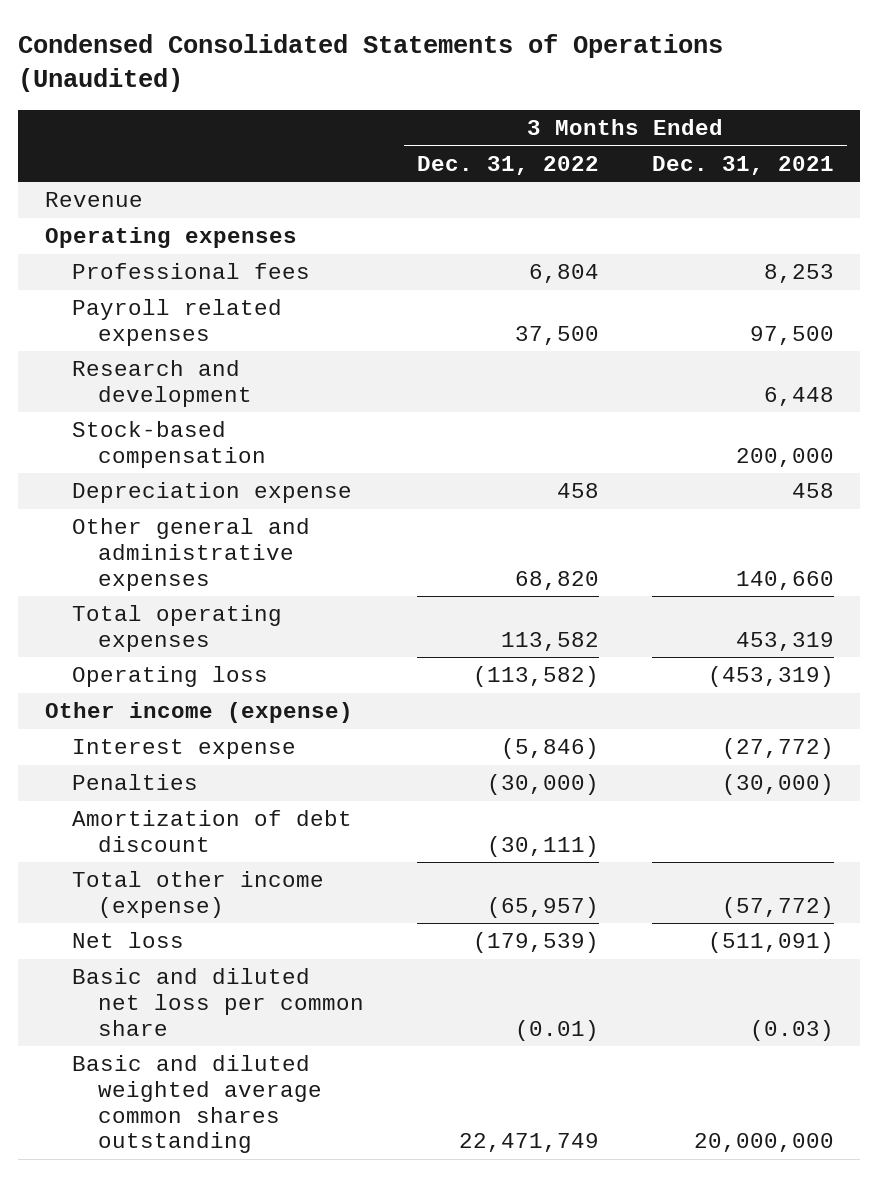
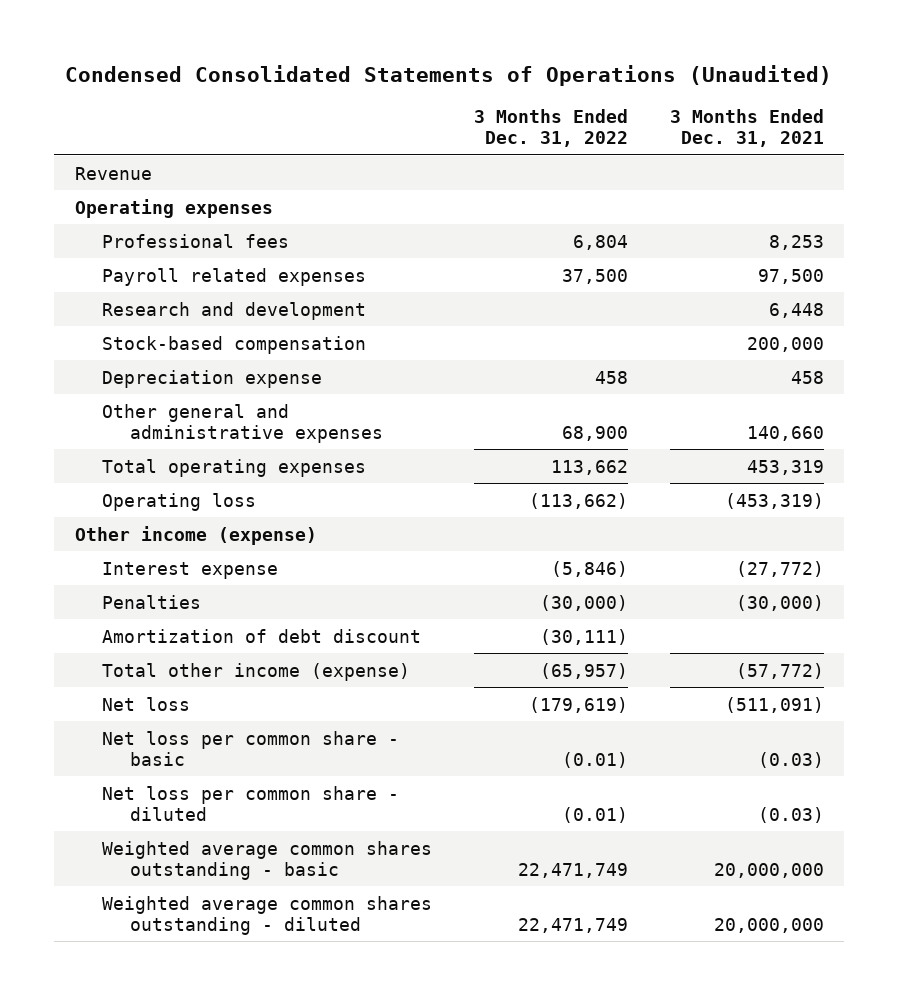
[515,570,600,590] 68,820 -> [561,425,628,441] 68,900
[501,631,600,651] 113,582 -> [550,459,628,475] 113,662
[473,666,600,688] (113,582) -> [528,492,628,509] (113,662)
[473,932,600,954] (179,539) -> [528,696,628,713] (179,619)
[71,968,365,1036] Basic and diluted net loss per common share -> [102,730,400,766] Net loss per common share - basic
none -> [102,785,400,821] Net loss per common share - diluted
[71,1055,323,1154] Basic and diluted weighted average common shares outstanding -> [102,840,433,880] Weighted average common shares outstanding - basic
none -> [102,895,433,935] Weighted average common shares outstanding - diluted

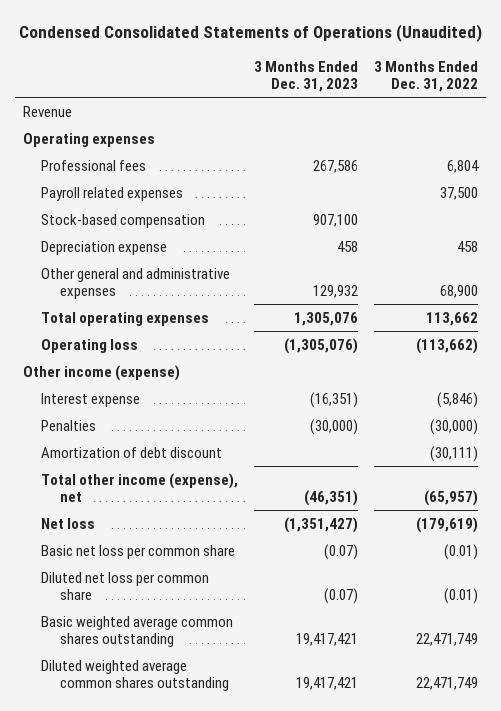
[669,109,824,148] 3 Months Ended Dec. 31, 2021 -> none
none -> [254,61,359,93] 3 Months Ended Dec. 31, 2023
[102,301,367,320] Research and development -> none
[102,662,411,681] Total other income (expense) -> [41,472,239,502] Total other income (expense), net
[102,730,400,766] Net loss per common share - basic -> [41,544,236,559] Basic net loss per common share
[102,785,400,821] Net loss per common share - diluted -> [41,571,210,600] Diluted net loss per common share
[102,840,433,880] Weighted average common shares outstanding - basic -> [41,615,234,647] Basic weighted average common shares outstanding
[102,895,433,935] Weighted average common shares outstanding - diluted -> [41,659,229,691] Diluted weighted average common shares outstanding

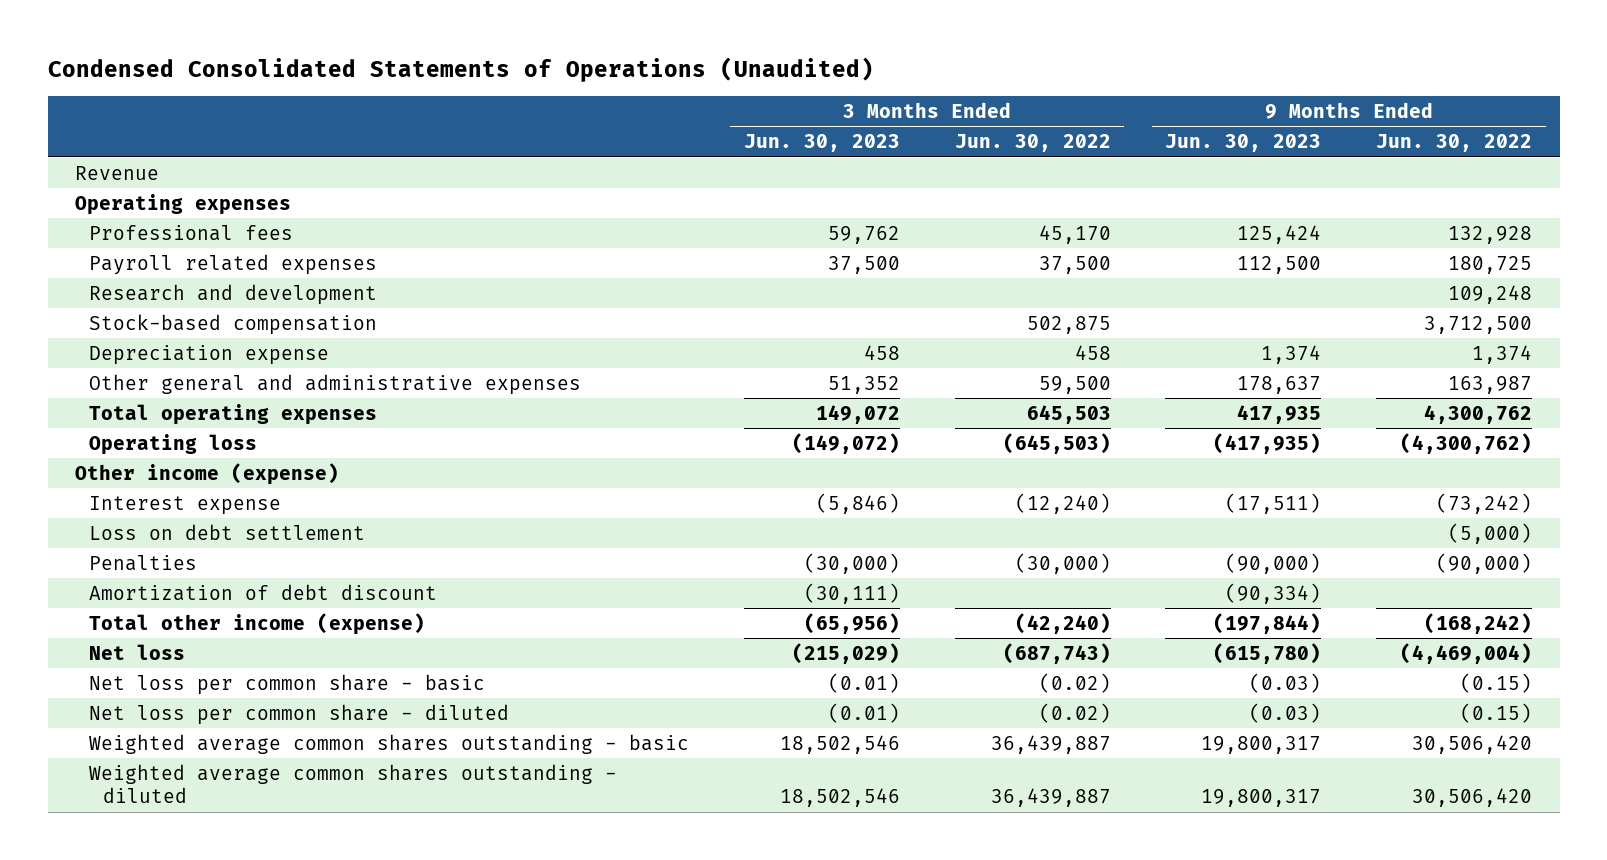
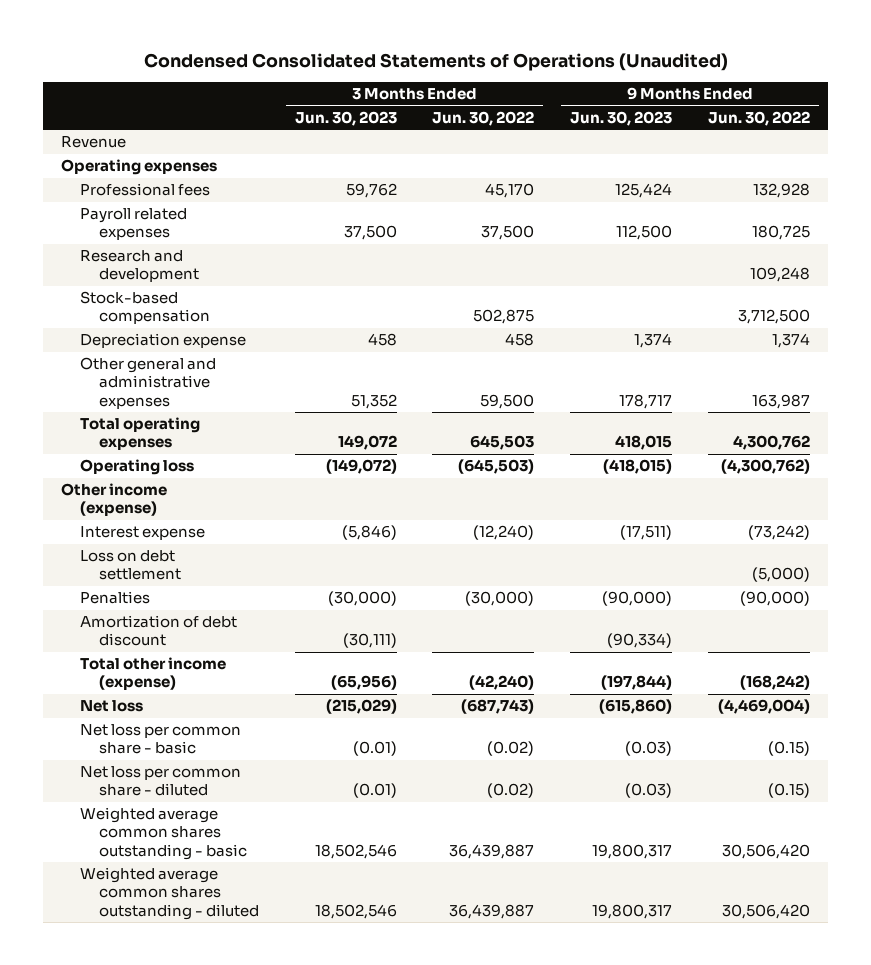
[1237,375,1322,394] 178,637 -> [619,393,673,409] 178,717
[1237,404,1322,424] 417,935 -> [615,435,673,451] 418,015
[1213,432,1322,454] (417,935) -> [603,459,673,475] (418,015)
[1213,642,1322,664] (615,780) -> [599,699,673,715] (615,860)

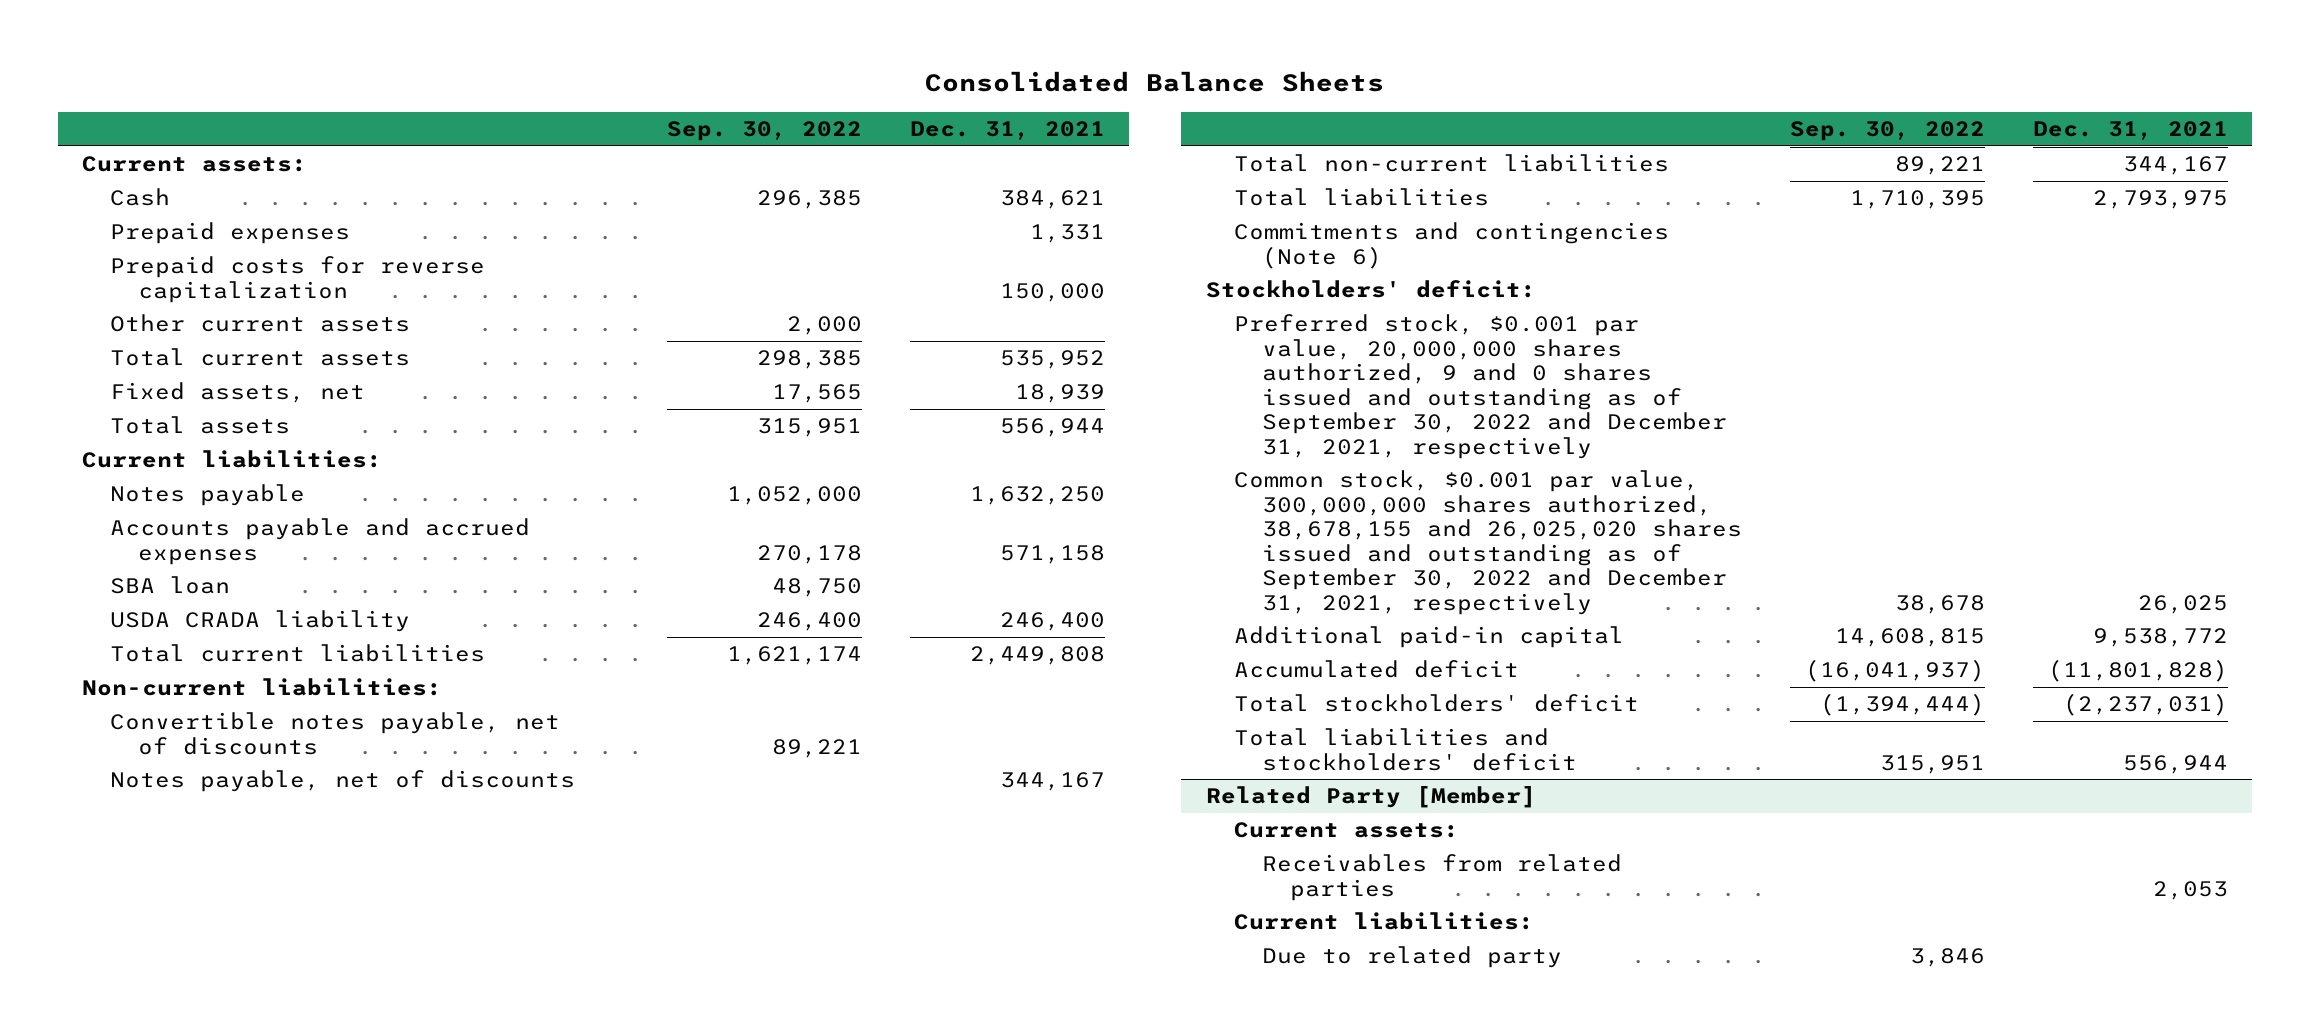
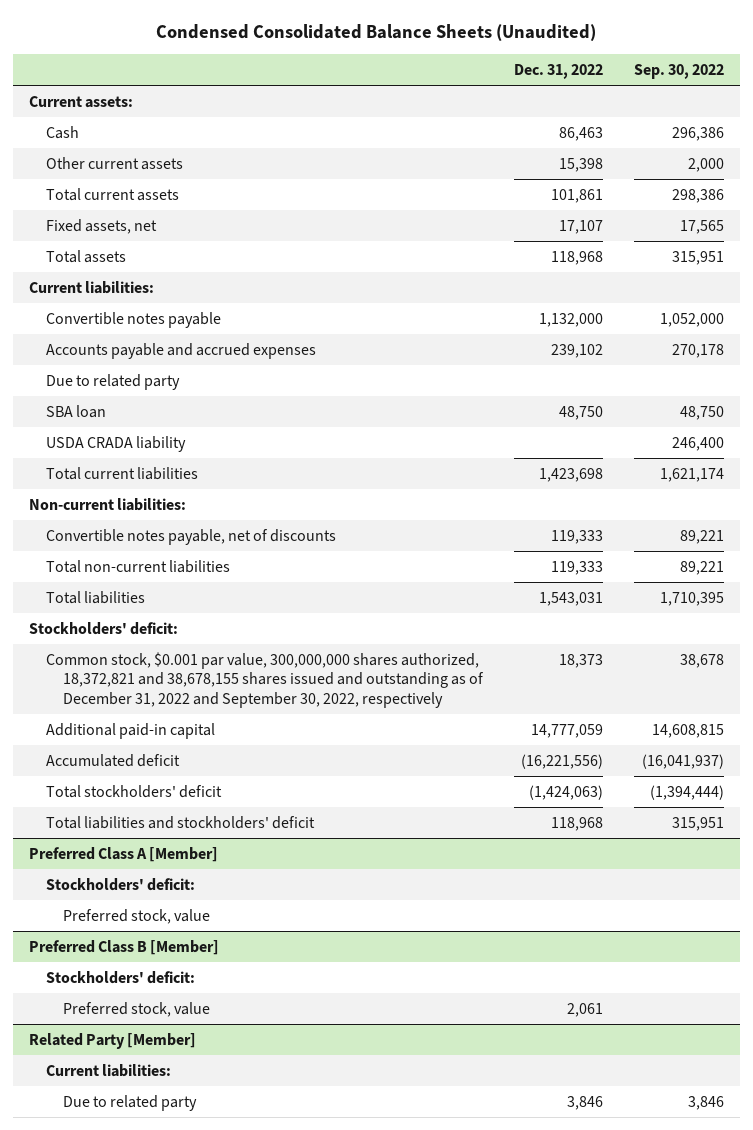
[925,70,1385,92] Consolidated Balance Sheets -> [156,24,597,42] Condensed Consolidated Balance Sheets (Unaudited)
[910,120,1106,140] Dec. 31, 2021 -> none
none -> [514,63,604,79] Dec. 31, 2022
[110,222,351,245] Prepaid expenses -> none
[110,256,486,303] Prepaid costs for reverse capitalization -> none
[756,190,862,210] 296,385 -> [672,126,725,141] 296,386
[756,350,862,370] 298,385 -> [672,188,725,203] 298,386
[110,484,306,507] Notes payable -> [45,311,221,328] Convertible notes payable
none -> [45,373,180,390] Due to related party
[110,770,576,793] Notes payable, net of discounts -> none
[1233,222,1669,269] Commitments and contingencies (Note 6) -> none
[1233,314,1727,459] Preferred stock, $0.001 par value, 20,000,000 shares authorized, 9 and 0 shares issued and outstanding as of September 30, 2022 and December 31, 2021, respectively -> none
[1233,470,1742,615] Common stock, $0.001 par value, 300,000,000 shares authorized, 38,678,155 and 26,025,020 shares issued and outstanding as of September 30, 2022 and December 31, 2021, respectively -> [45,651,485,708] Common stock, $0.001 par value, 300,000,000 shares authorized, 18,372,821 and 38,678,155 shares issued and outstanding as of December 31, 2022 and September 30, 2022, respectively
none -> [28,846,218,862] Preferred Class A [Member]
none -> [45,877,195,891] Stockholders' deficit:
none -> [63,908,211,924] Preferred stock, value
none -> [28,939,219,955] Preferred Class B [Member]
none -> [45,970,195,984] Stockholders' deficit:
none -> [63,1001,211,1017] Preferred stock, value
[1233,822,1459,839] Current assets: -> none
[1261,854,1622,901] Receivables from related parties -> none

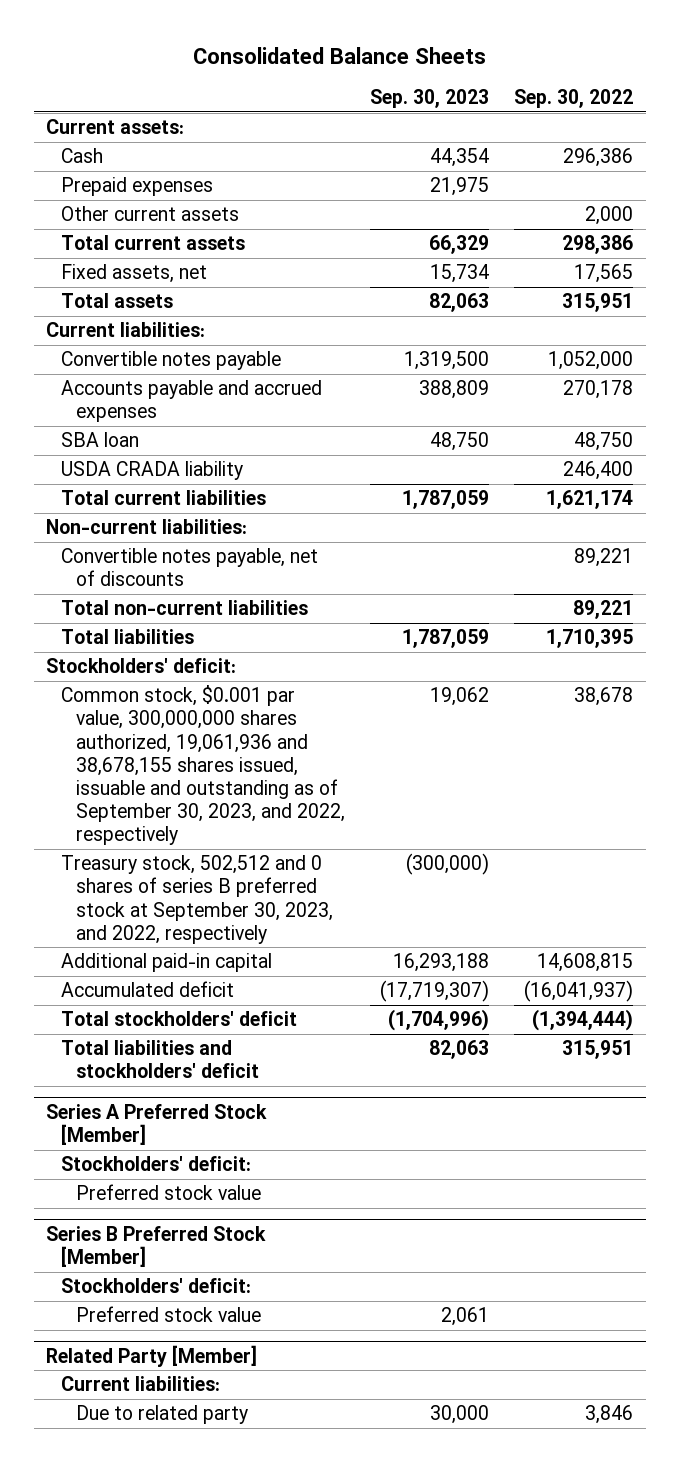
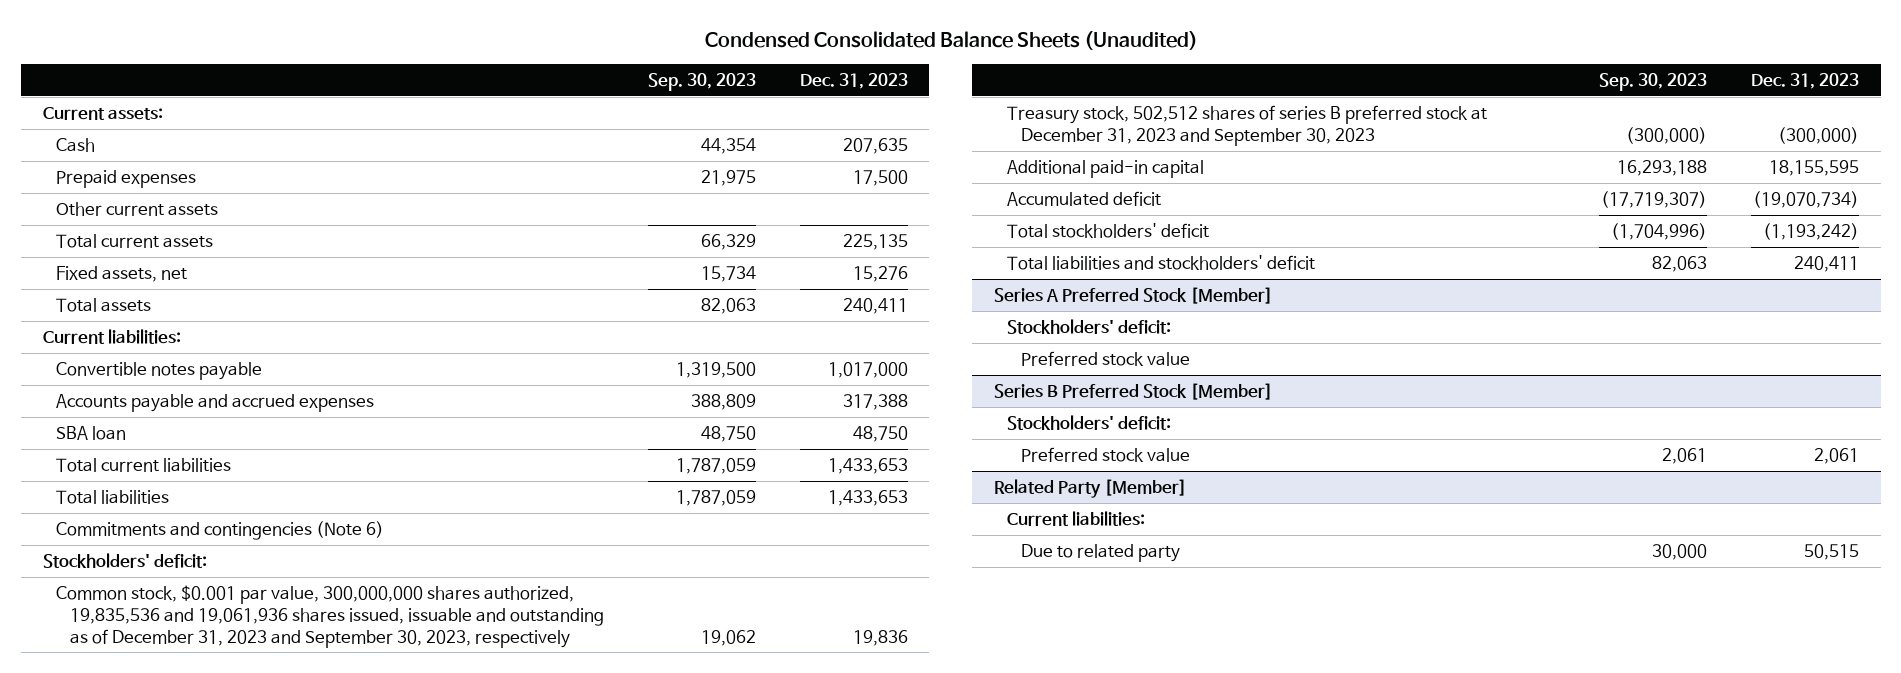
[192,46,486,64] Consolidated Balance Sheets -> [704,31,1198,51] Condensed Consolidated Balance Sheets (Unaudited)
[514,89,634,109] Sep. 30, 2022 -> none
none -> [799,73,908,90] Dec. 31, 2023
[61,461,244,481] USDA CRADA liability -> none
[46,519,248,535] Non-current liabilities: -> none
[61,548,319,587] Convertible notes payable, net of discounts -> none
[61,600,309,616] Total non-current liabilities -> none
none -> [56,520,385,540] Commitments and contingencies (Note 6)
[61,685,345,846] Common stock, $0.001 par value, 300,000,000 shares authorized, 19,061,936 and 38,678,155 shares issued, issuable and outstanding as of September 30, 2023, and 2022, respectively -> [56,584,605,648] Common stock, $0.001 par value, 300,000,000 shares authorized, 19,835,536 and 19,061,936 shares issued, issuable and outstanding as of December 31, 2023 and September 30, 2023, respectively
[61,855,333,944] Treasury stock, 502,512 and 0 shares of series B preferred stock at September 30, 2023, and 2022, respectively -> [1007,104,1488,146] Treasury stock, 502,512 shares of series B preferred stock at December 31, 2023 and September 30, 2023

